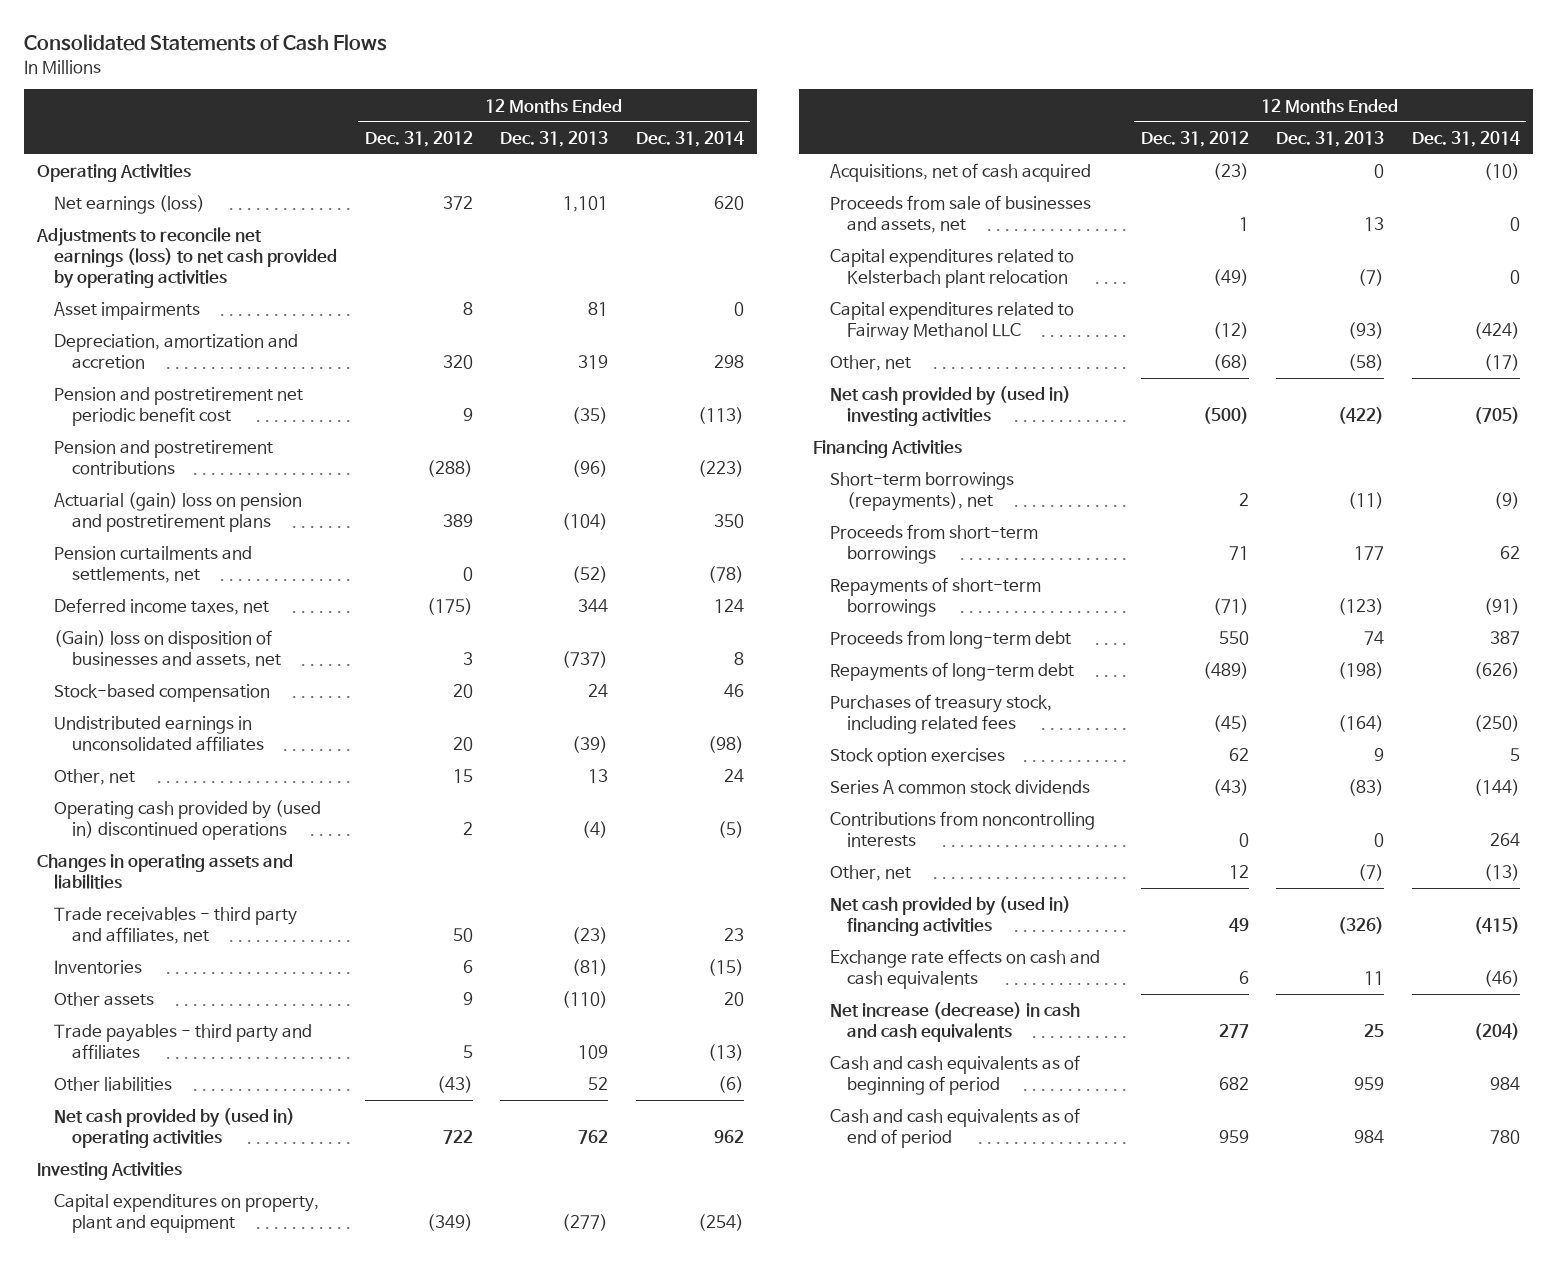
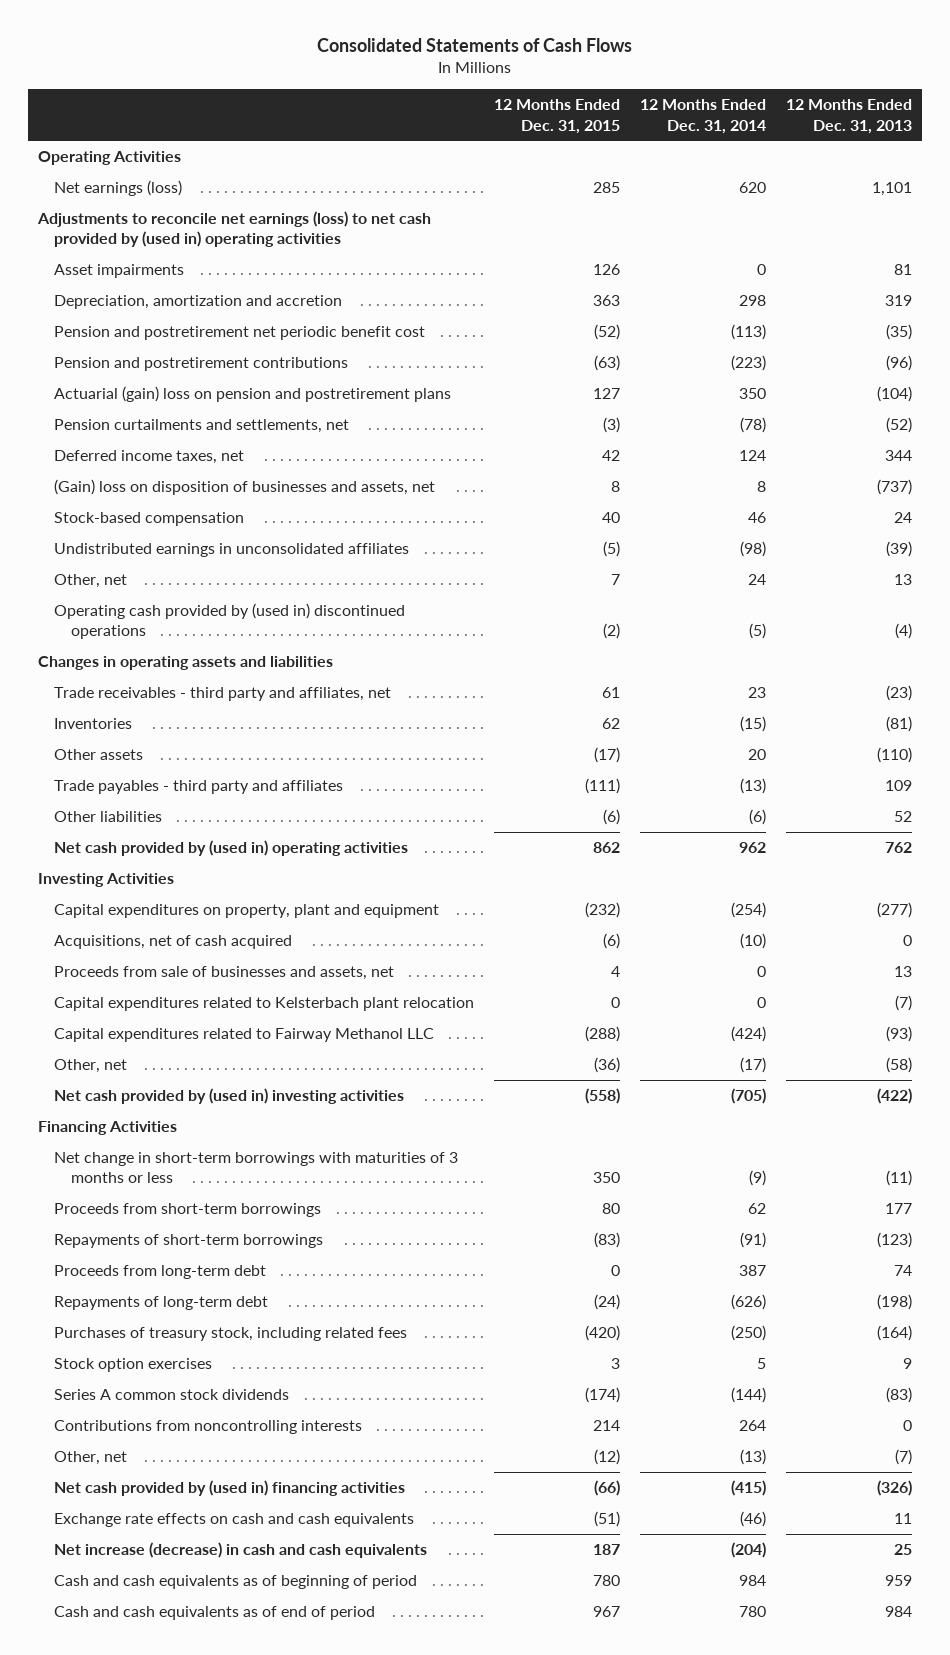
[364,130,473,147] Dec. 31, 2012 -> none
none -> [494,99,621,134] 12 Months Ended Dec. 31, 2015
[36,227,338,289] Adjustments to reconcile net earnings (loss) to net cash provided by operating activities -> [36,211,431,248] Adjustments to reconcile net earnings (loss) to net cash provided by (used in) operating activities
[830,472,1015,512] Short-term borrowings (repayments), net -> [54,1152,459,1184] Net change in short-term borrowings with maturities of 3 months or less

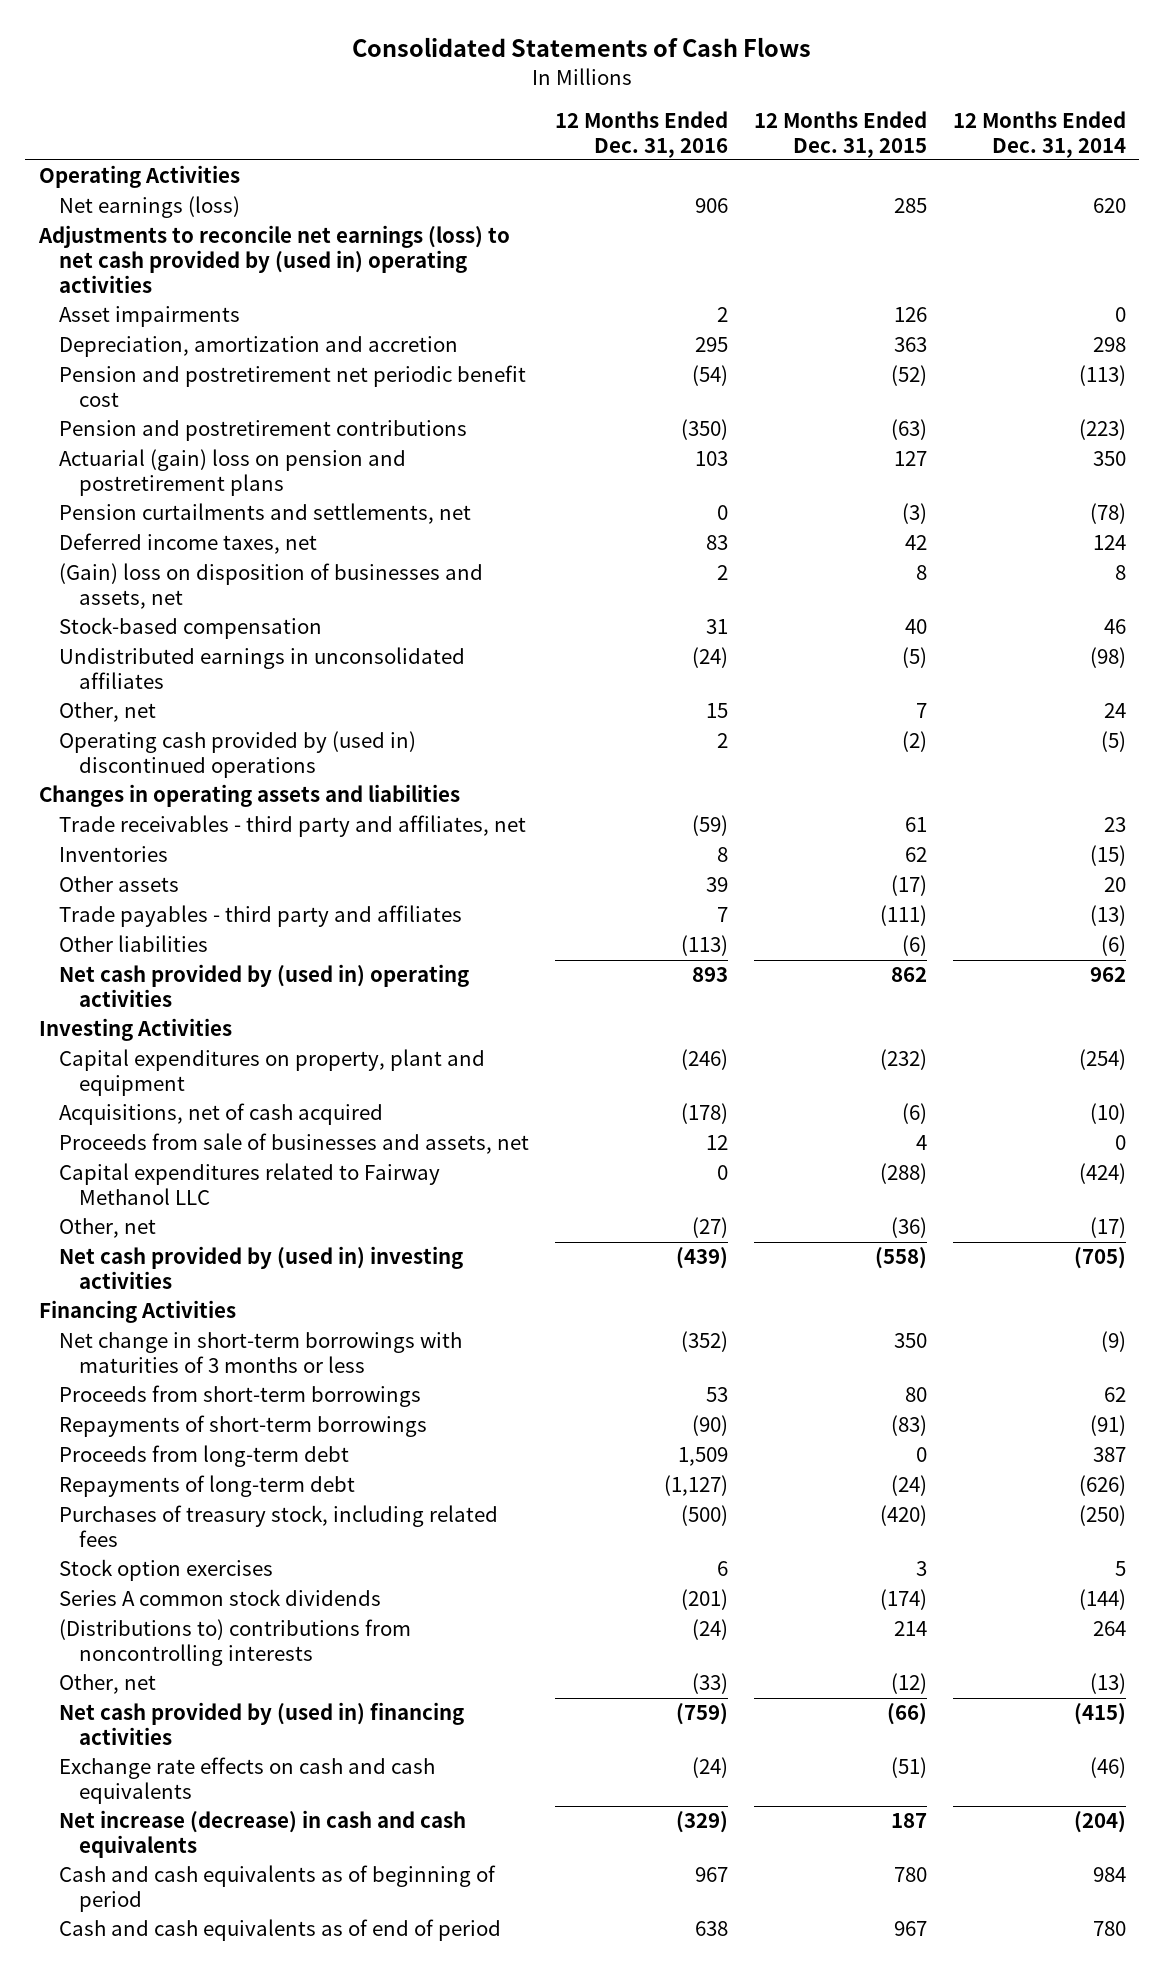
[786,99,913,134] 12 Months Ended Dec. 31, 2013 -> none
none -> [554,110,728,158] 12 Months Ended Dec. 31, 2016
[54,997,475,1012] Capital expenditures related to Kelsterbach plant relocation -> none
[54,1420,363,1435] Contributions from noncontrolling interests -> [58,1619,411,1666] (Distributions to) contributions from noncontrolling interests

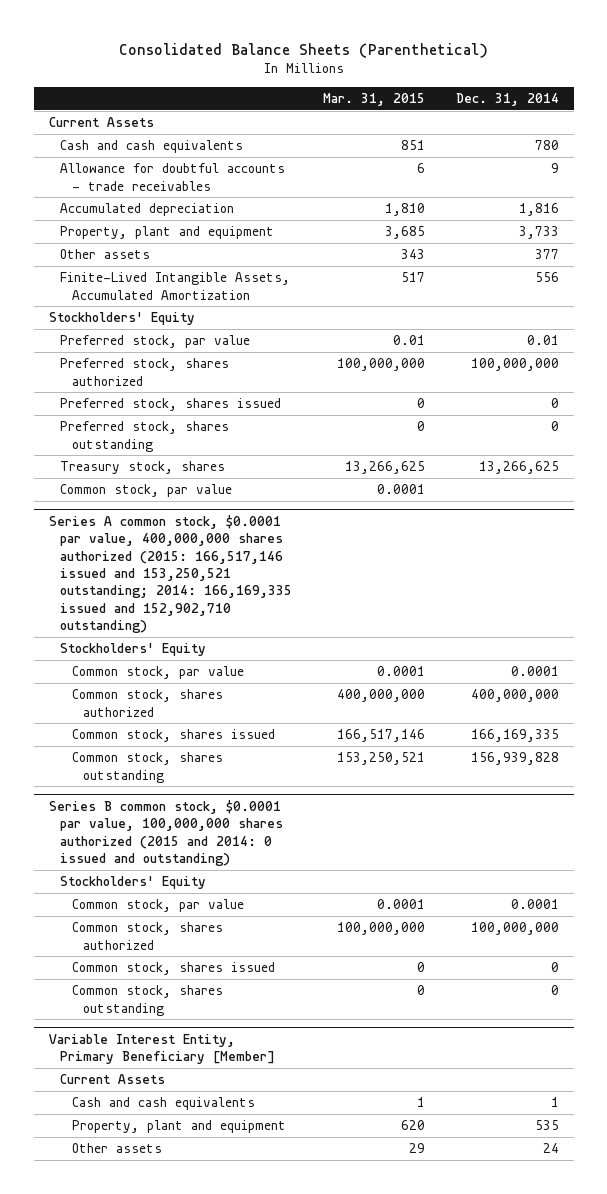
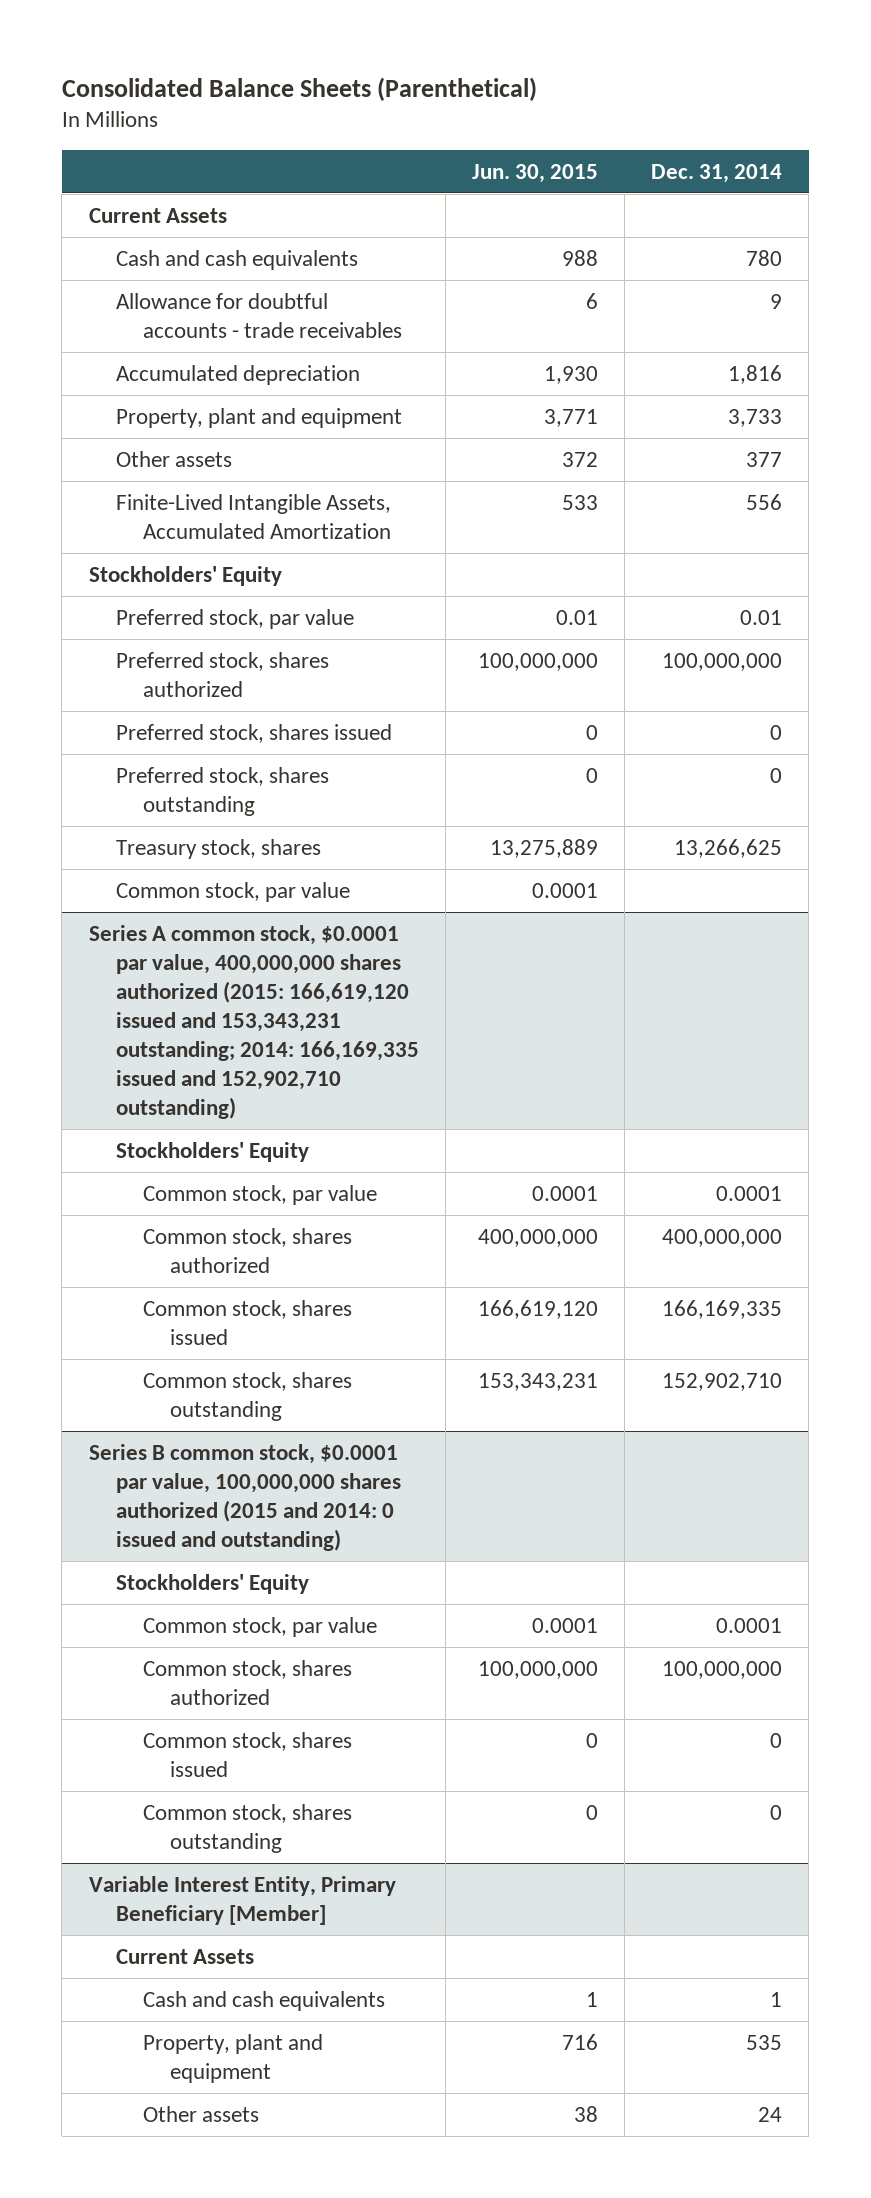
[322,93,425,107] Mar. 31, 2015 -> none
none -> [472,163,599,183] Jun. 30, 2015
[48,514,293,634] Series A common stock, $0.0001 par value, 400,000,000 shares authorized (2015: 166,517,146 issued and 153,250,521 outstanding; 2014: 166,169,335 issued and 152,902,710 outstanding) -> [88,924,419,1119] Series A common stock, $0.0001 par value, 400,000,000 shares authorized (2015: 166,619,120 issued and 153,343,231 outstanding; 2014: 166,169,335 issued and 152,902,710 outstanding)
[470,752,559,766] 156,939,828 -> [662,1372,783,1391] 152,902,710

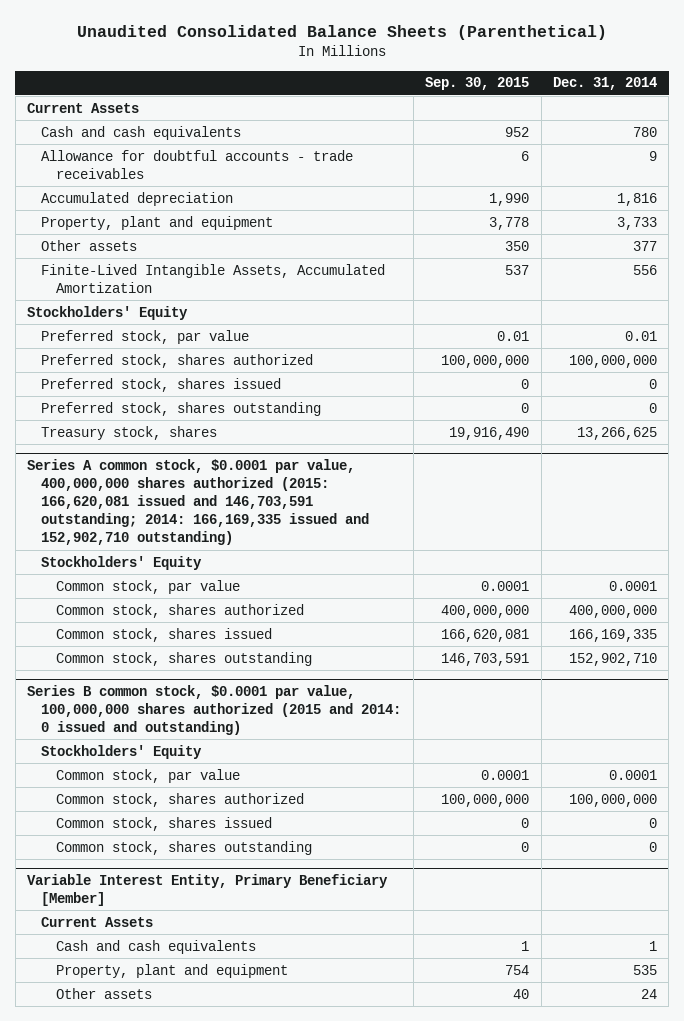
[61,76,537,101] Consolidated Balance Sheets (Parenthetical) -> [77,25,608,41] Unaudited Consolidated Balance Sheets (Parenthetical)
[472,163,599,183] Jun. 30, 2015 -> none
none -> [425,77,530,91] Sep. 30, 2015
[115,881,350,902] Common stock, par value -> none
[88,924,419,1119] Series A common stock, $0.0001 par value, 400,000,000 shares authorized (2015: 166,619,120 issued and 153,343,231 outstanding; 2014: 166,169,335 issued and 152,902,710 outstanding) -> [27,458,370,546] Series A common stock, $0.0001 par value, 400,000,000 shares authorized (2015: 166,620,081 issued and 146,703,591 outstanding; 2014: 166,169,335 issued and 152,902,710 outstanding)

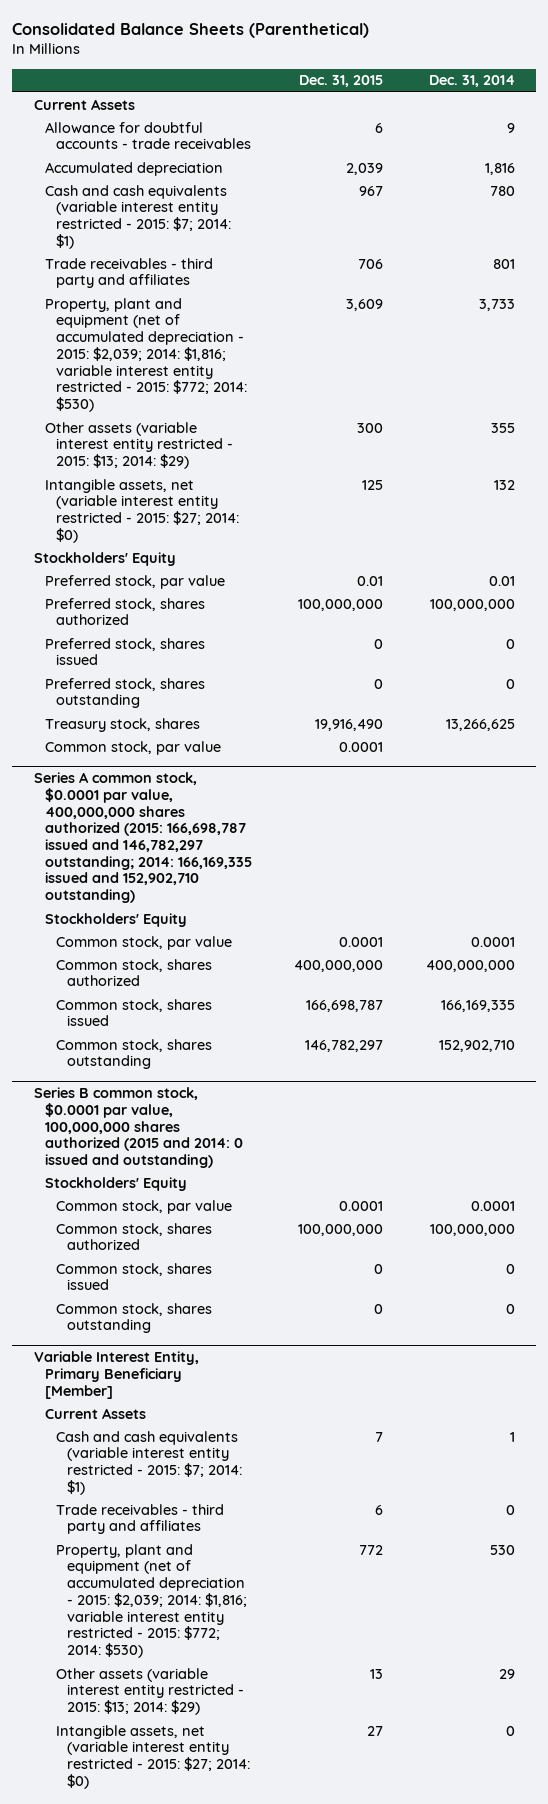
[77,25,608,41] Unaudited Consolidated Balance Sheets (Parenthetical) -> [12,22,370,38] Consolidated Balance Sheets (Parenthetical)
[425,77,530,91] Sep. 30, 2015 -> none
none -> [299,75,384,88] Dec. 31, 2015
[41,125,242,140] Cash and cash equivalents -> none
[41,263,386,293] Finite-Lived Intangible Assets, Accumulated Amortization -> none
none -> [44,184,231,249] Cash and cash equivalents (variable interest entity restricted - 2015: $7; 2014: $1)
none -> [44,257,213,289] Trade receivables - third party and affiliates
[41,215,274,230] Property, plant and equipment -> [44,297,247,413] Property, plant and equipment (net of accumulated depreciation - 2015: $2,039; 2014: $1,816; variable interest entity restricted - 2015: $772; 2014: $530)
[41,239,138,251] Other assets -> [44,421,233,470] Other assets (variable interest entity restricted - 2015: $13; 2014: $29)
[633,240,658,251] 377 -> [490,422,515,433] 355
none -> [44,478,239,543] Intangible assets, net (variable interest entity restricted - 2015: $27; 2014: $0)
none -> [44,740,221,755] Common stock, par value
[27,458,370,546] Series A common stock, $0.0001 par value, 400,000,000 shares authorized (2015: 166,620,081 issued and 146,703,591 outstanding; 2014: 166,169,335 issued and 152,902,710 outstanding) -> [33,772,252,904] Series A common stock, $0.0001 par value, 400,000,000 shares authorized (2015: 166,698,787 issued and 146,782,297 outstanding; 2014: 166,169,335 issued and 152,902,710 outstanding)
[55,939,256,954] Cash and cash equivalents -> [55,1430,242,1495] Cash and cash equivalents (variable interest entity restricted - 2015: $7; 2014: $1)
none -> [55,1503,224,1535] Trade receivables - third party and affiliates
[55,963,288,978] Property, plant and equipment -> [55,1543,247,1659] Property, plant and equipment (net of accumulated depreciation - 2015: $2,039; 2014: $1,816; variable interest entity restricted - 2015: $772; 2014: $530)
[633,964,658,975] 535 -> [489,1544,515,1555] 530
[55,987,152,999] Other assets -> [55,1667,244,1716] Other assets (variable interest entity restricted - 2015: $13; 2014: $29)
[641,988,658,999] 24 -> [498,1668,515,1679] 29
none -> [55,1724,250,1789] Intangible assets, net (variable interest entity restricted - 2015: $27; 2014: $0)

